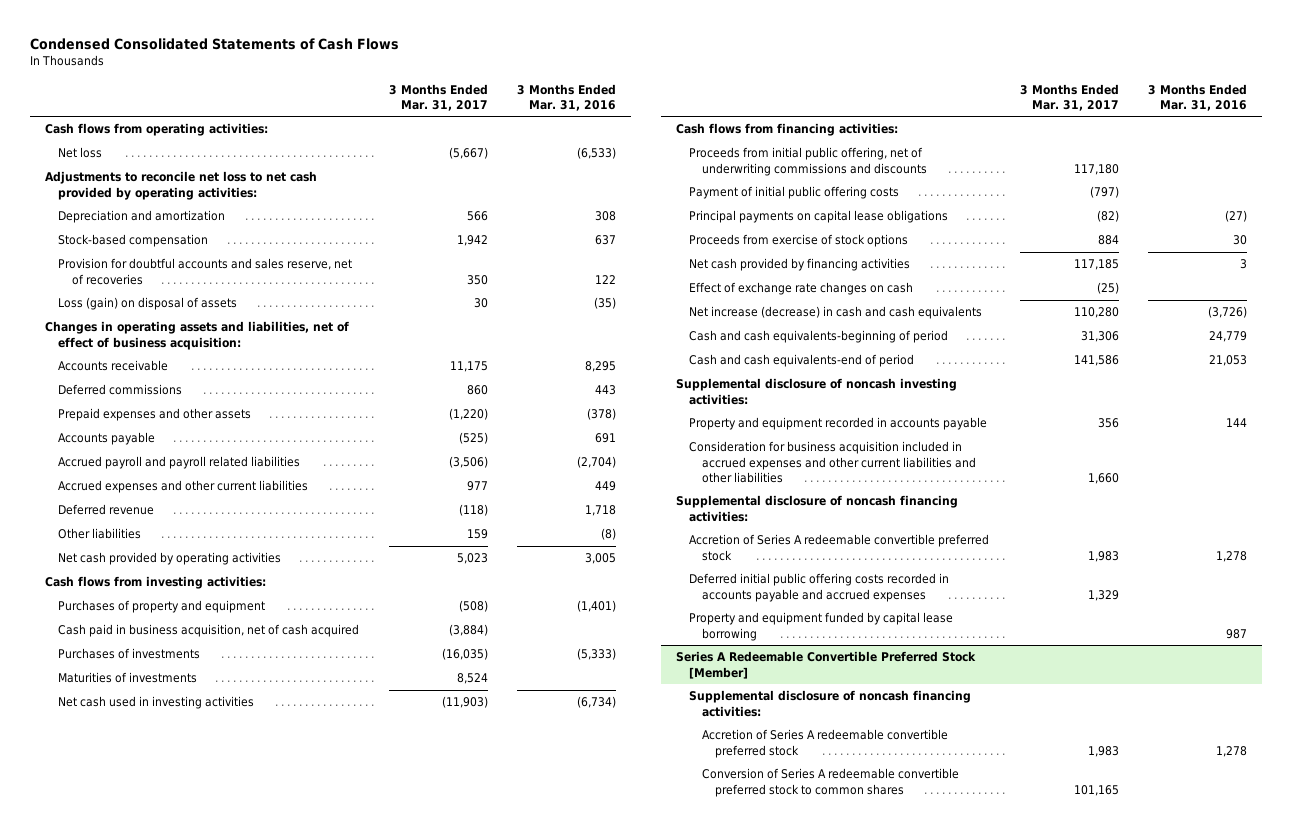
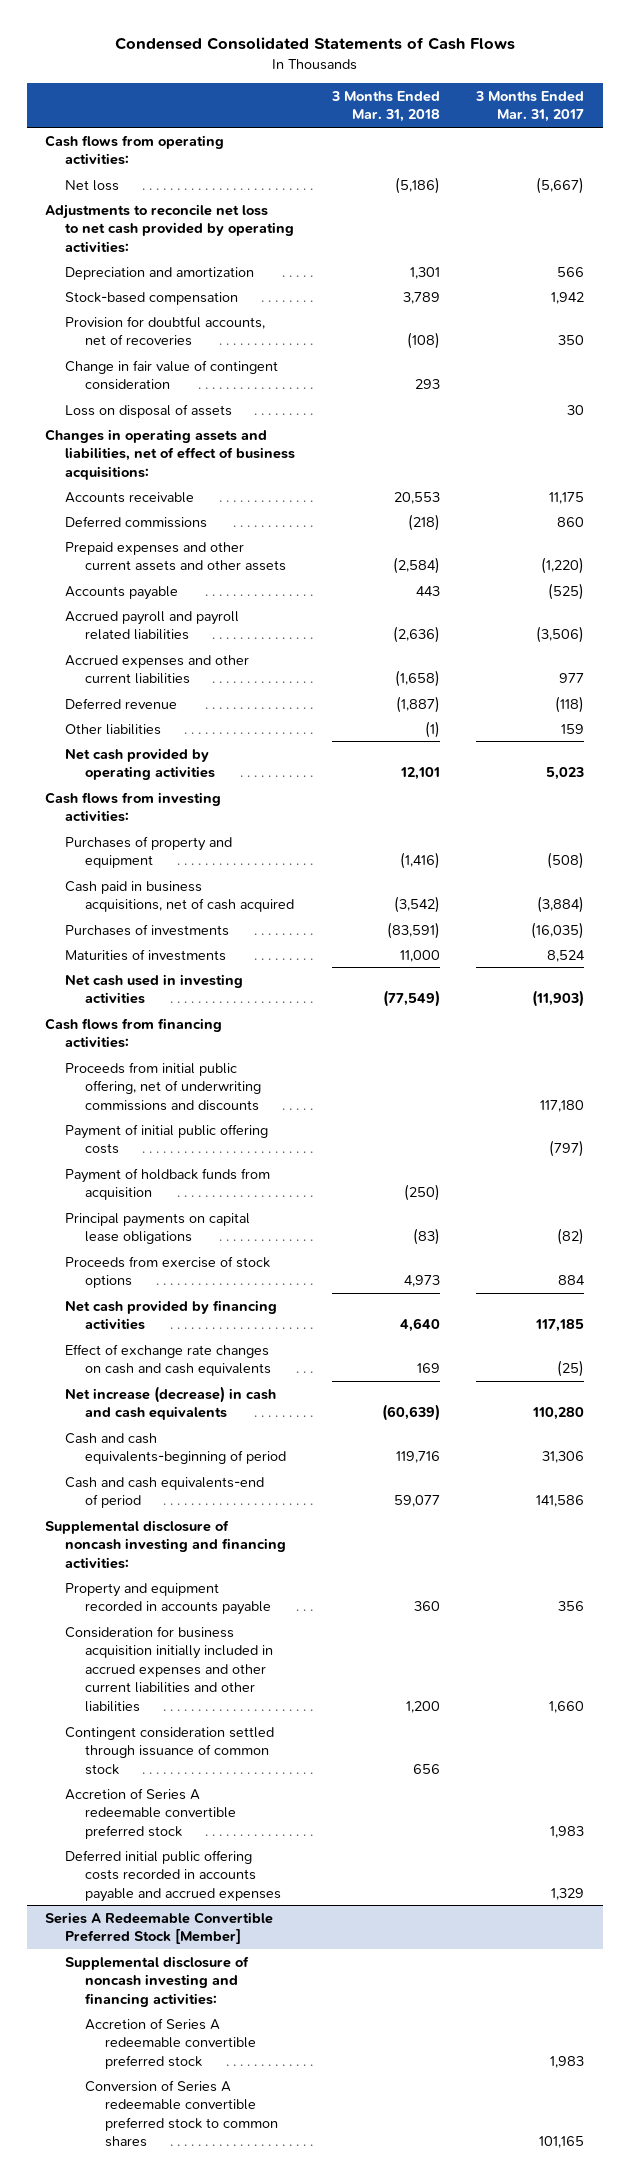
[517,83,617,111] 3 Months Ended Mar. 31, 2016 -> none
none -> [330,90,440,123] 3 Months Ended Mar. 31, 2018
[58,258,353,285] Provision for doubtful accounts and sales reserve, net of recoveries -> [64,315,265,347] Provision for doubtful accounts, net of recoveries
none -> [64,359,278,391] Change in fair value of contingent consideration
[58,297,238,311] Loss (gain) on disposal of assets -> [64,403,232,418] Loss on disposal of assets
[45,321,350,350] Changes in operating assets and liabilities, net of effect of business acquisition: -> [44,428,295,480] Changes in operating assets and liabilities, net of effect of business acquisitions:
[58,408,252,422] Prepaid expenses and other assets -> [64,541,286,572] Prepaid expenses and other current assets and other assets
[58,624,360,638] Cash paid in business acquisition, net of cash acquired -> [64,880,294,913] Cash paid in business acquisitions, net of cash acquired
none -> [64,1167,270,1201] Payment of holdback funds from acquisition
[689,282,914,296] Effect of exchange rate changes on cash -> [64,1343,271,1377] Effect of exchange rate changes on cash and cash equivalents
[675,378,957,405] Supplemental disclosure of noncash investing activities: -> [44,1519,286,1569] Supplemental disclosure of noncash investing and financing activities:
[675,495,958,522] Supplemental disclosure of noncash financing activities: -> none
[689,441,977,483] Consideration for business acquisition included in accrued expenses and other current liabilities and other liabilities -> [64,1625,273,1712] Consideration for business acquisition initially included in accrued expenses and other current liabilities and other liabilities
none -> [64,1726,274,1775] Contingent consideration settled through issuance of common stock
[689,612,954,641] Property and equipment funded by capital lease borrowing -> none
[689,690,972,717] Supplemental disclosure of noncash financing activities: -> [64,1955,249,2007] Supplemental disclosure of noncash investing and financing activities:

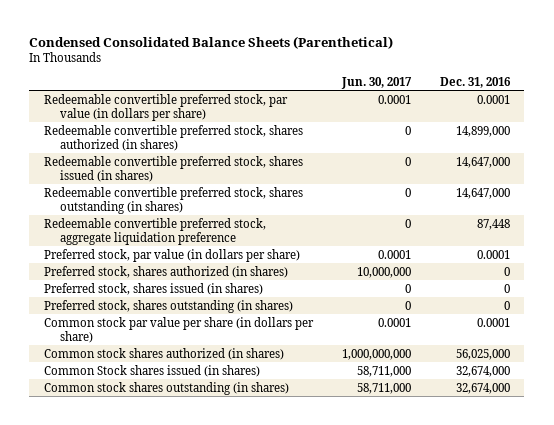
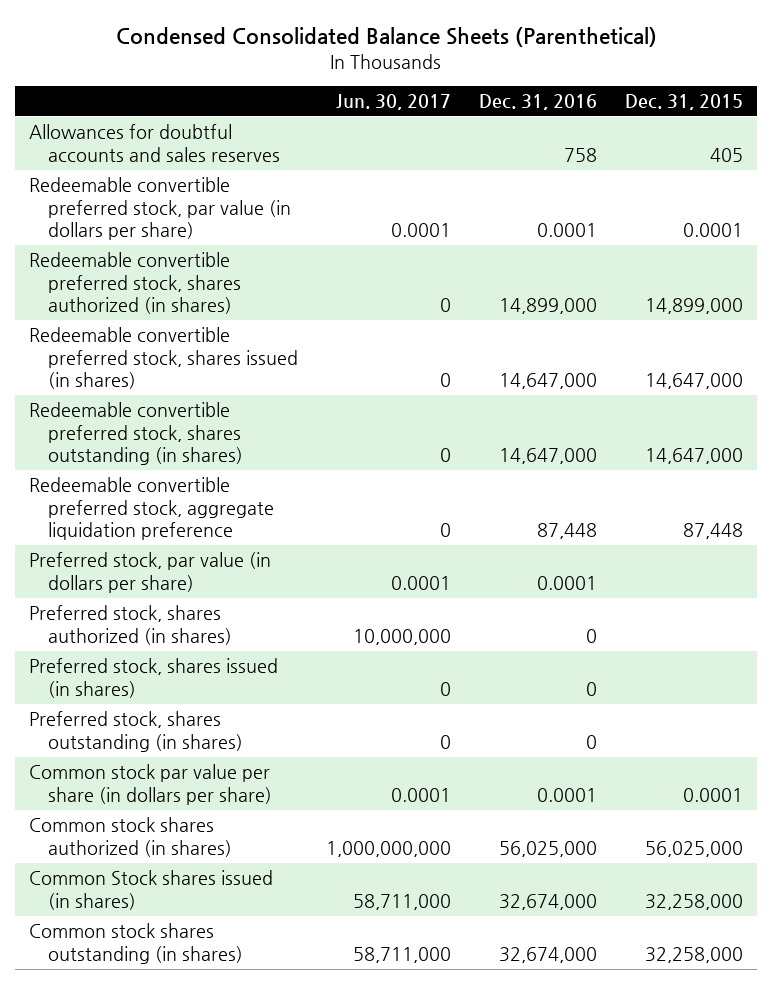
none -> [624,94,743,111] Dec. 31, 2015
none -> [28,124,280,162] Allowances for doubtful accounts and sales reserves

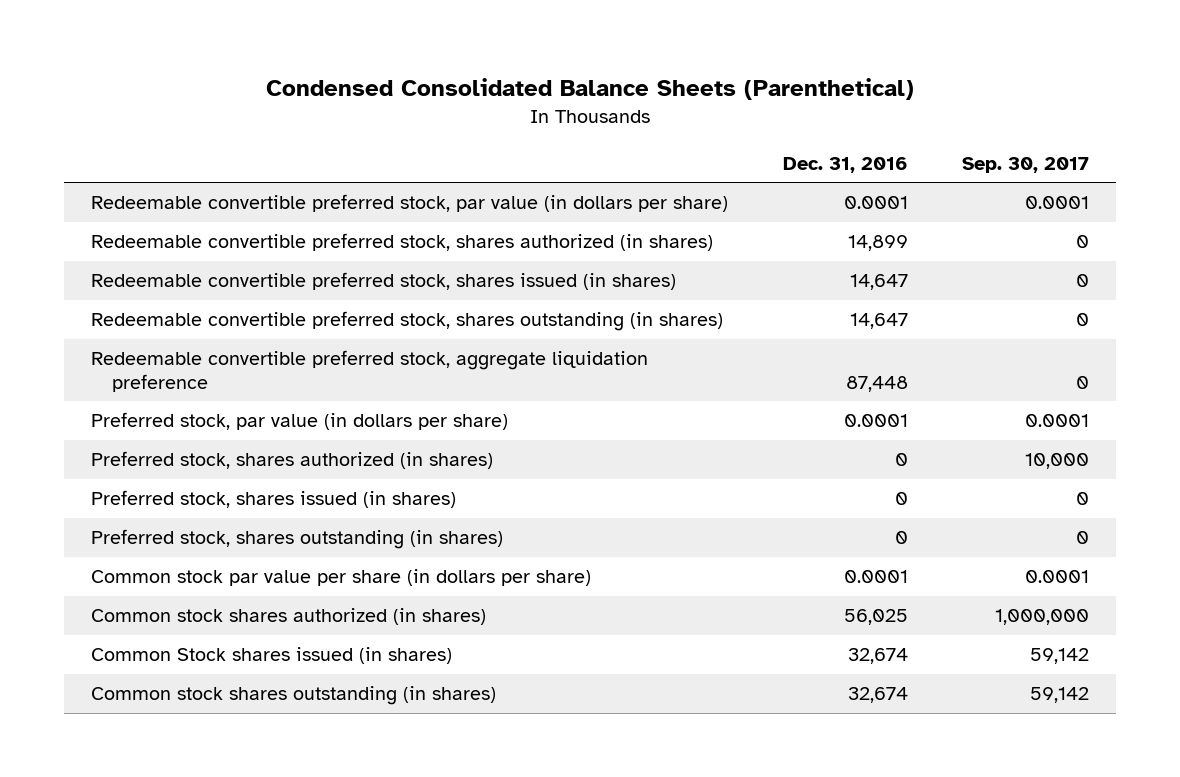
[335,94,451,111] Jun. 30, 2017 -> none
[624,94,743,111] Dec. 31, 2015 -> none
none -> [961,156,1089,173] Sep. 30, 2017
[28,124,280,162] Allowances for doubtful accounts and sales reserves -> none
[498,298,597,315] 14,899,000 -> [847,235,908,252] 14,899
[498,373,597,390] 14,647,000 -> [849,274,908,291] 14,647
[498,448,597,465] 14,647,000 -> [849,313,908,330] 14,647
[498,840,597,857] 56,025,000 -> [843,609,908,626] 56,025
[498,893,597,910] 32,674,000 -> [847,648,908,665] 32,674
[498,946,597,963] 32,674,000 -> [847,687,908,704] 32,674

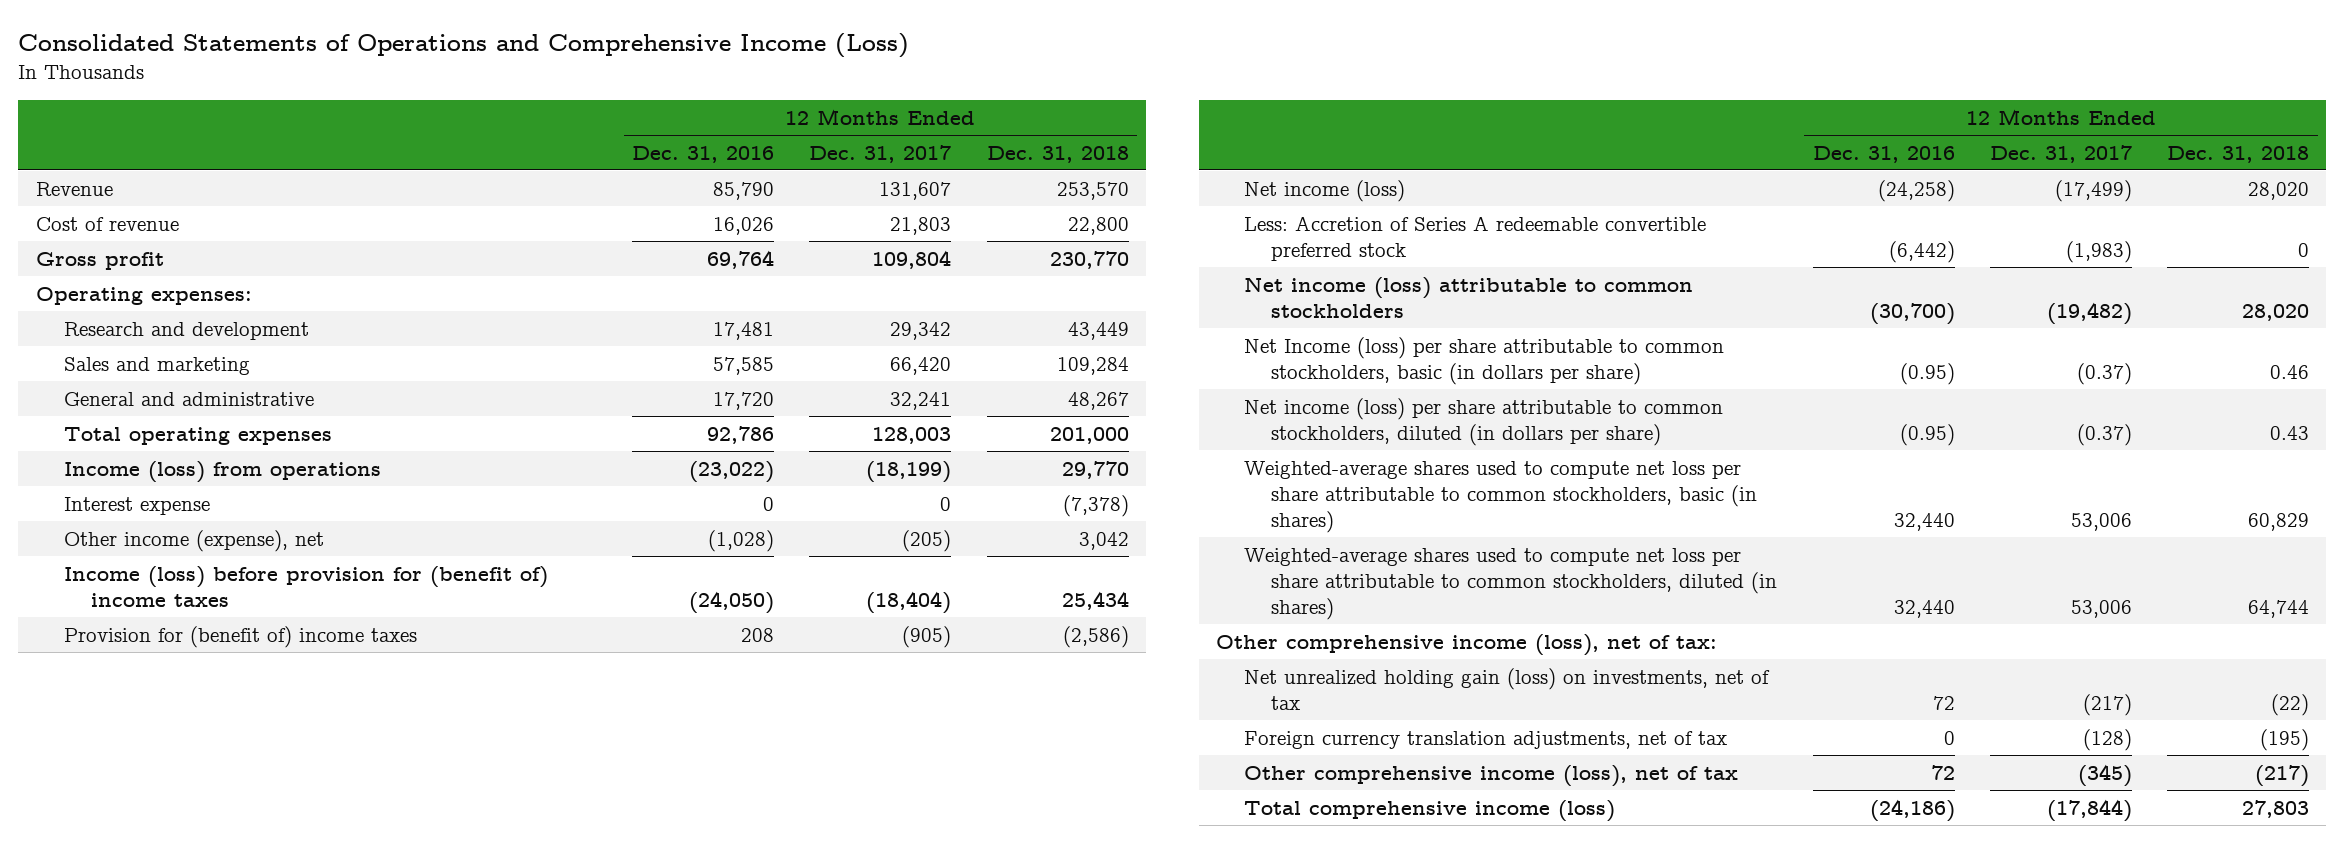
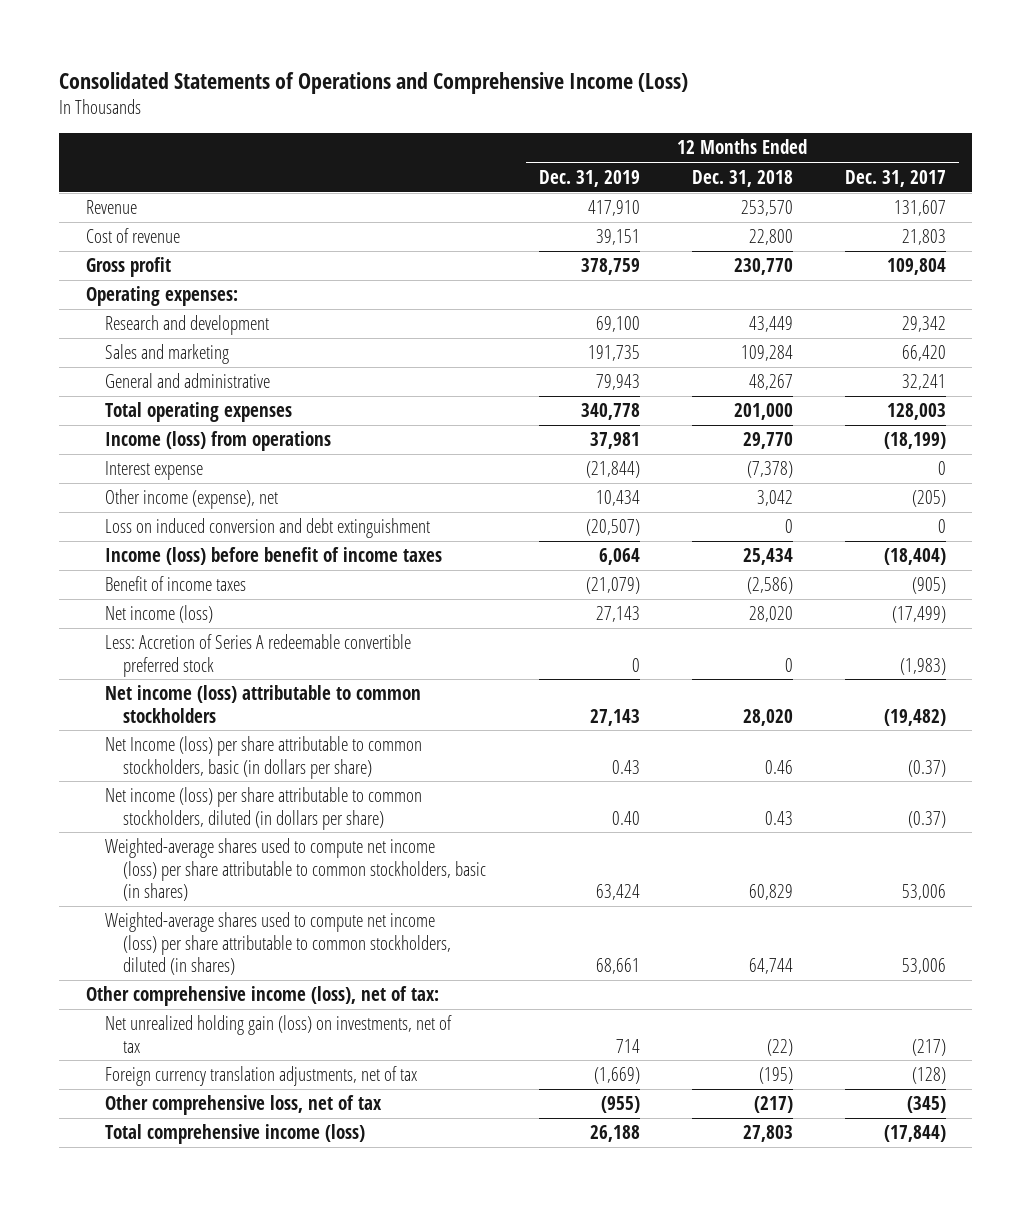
[632,145,775,163] Dec. 31, 2016 -> none
none -> [538,169,640,187] Dec. 31, 2019
none -> [104,518,430,539] Loss on induced conversion and debt extinguishment
[63,565,548,607] Income (loss) before provision for (benefit of) income taxes -> [104,547,442,566] Income (loss) before benefit of income taxes
[63,625,417,648] Provision for (benefit of) income taxes -> [104,576,246,592] Benefit of income taxes
[1243,460,1758,534] Weighted-average shares used to compute net loss per share attributable to common stockholders, basic (in shares) -> [104,838,487,901] Weighted-average shares used to compute net income (loss) per share attributable to common stockholders, basic (in shares)
[1243,547,1778,621] Weighted-average shares used to compute net loss per share attributable to common stockholders, diluted (in shares) -> [104,912,452,975] Weighted-average shares used to compute net income (loss) per share attributable to common stockholders, diluted (in shares)
[1243,764,1738,787] Other comprehensive income (loss), net of tax -> [104,1095,382,1116] Other comprehensive loss, net of tax

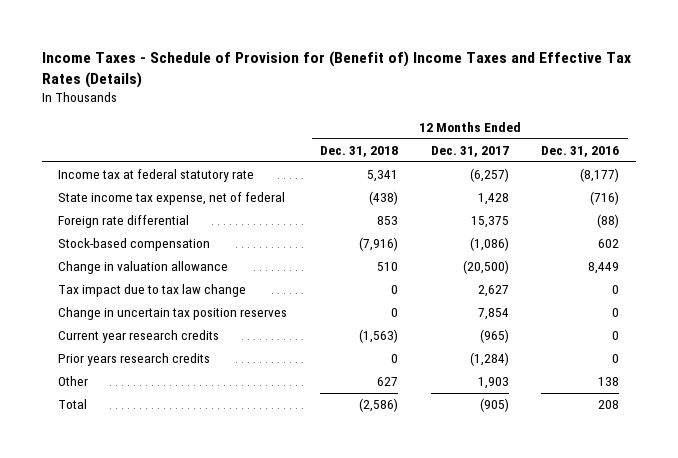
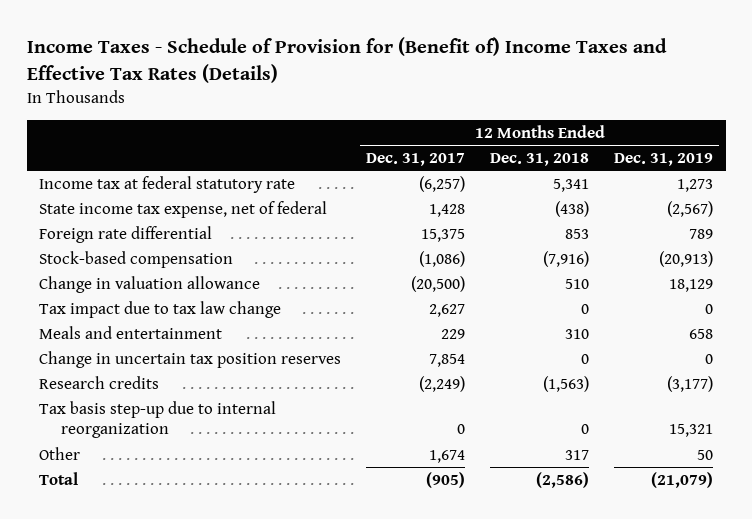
[541,146,620,158] Dec. 31, 2016 -> none
none -> [614,153,714,167] Dec. 31, 2019
none -> [39,325,223,339] Meals and entertainment
[58,353,211,367] Prior years research credits -> none
[58,330,220,344] Current year research credits -> [39,375,160,389] Research credits
[479,329,509,344] (965) -> [419,375,466,392] (2,249)
none -> [39,400,277,439] Tax basis step-up due to internal reorganization
[376,377,398,387] 627 -> [565,449,590,460] 317
[477,377,509,390] 1,903 -> [429,449,466,463] 1,674

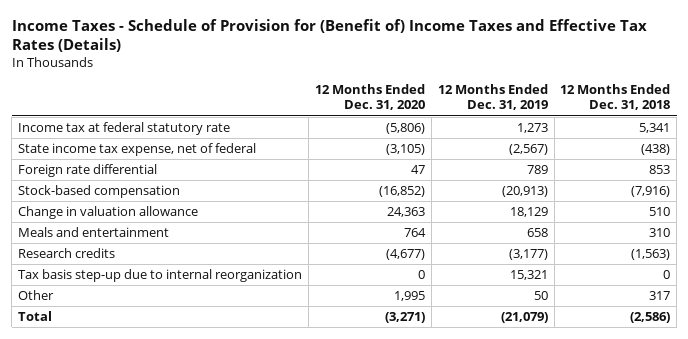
[366,153,466,167] Dec. 31, 2017 -> none
none -> [314,84,425,111] 12 Months Ended Dec. 31, 2020
[39,300,282,318] Tax impact due to tax law change -> none
[39,350,342,368] Change in uncertain tax position reserves -> none

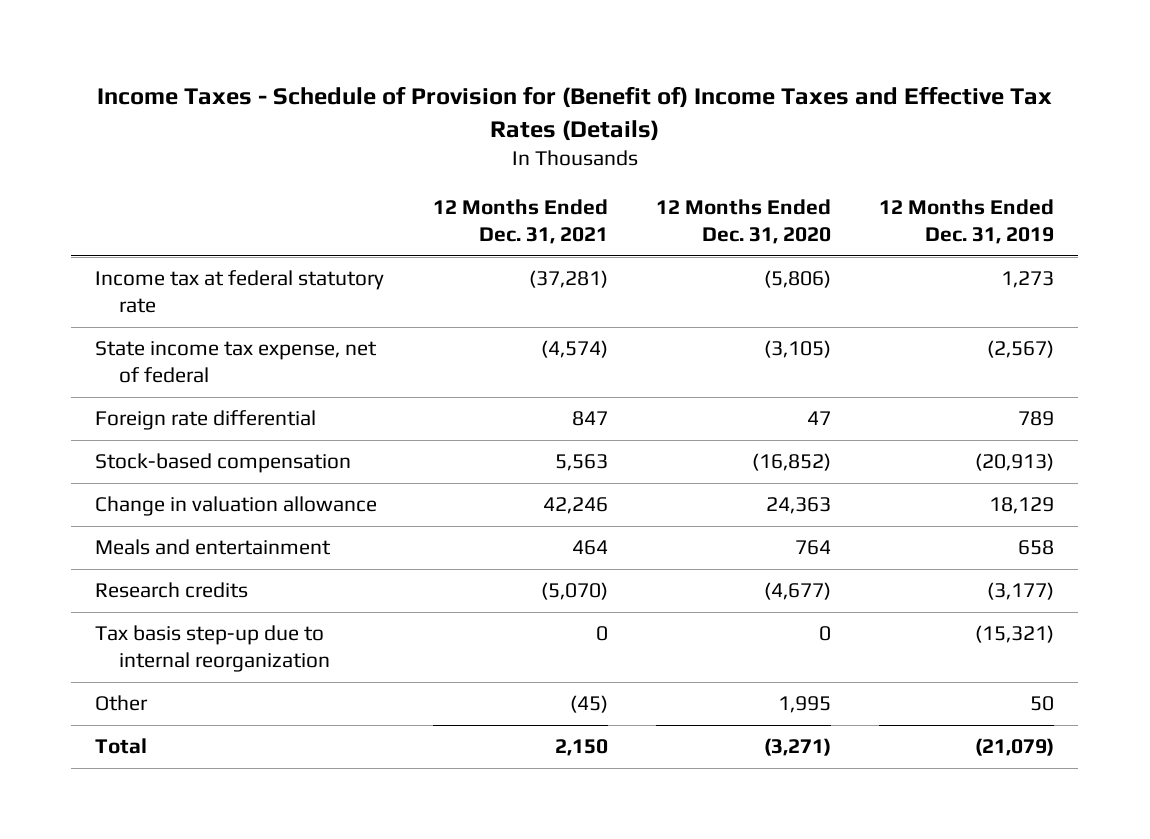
[560,84,671,111] 12 Months Ended Dec. 31, 2018 -> none
none -> [432,199,608,244] 12 Months Ended Dec. 31, 2021
[509,270,548,281] 15,321 -> [975,625,1055,644] (15,321)

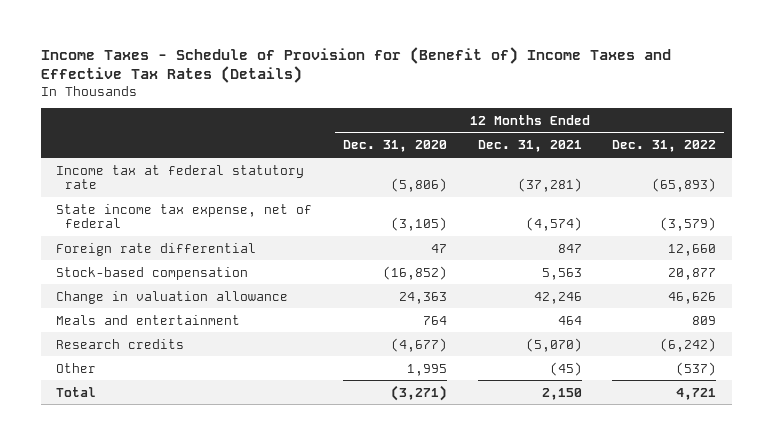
[879,199,1055,244] 12 Months Ended Dec. 31, 2019 -> none
none -> [612,140,717,153] Dec. 31, 2022
[95,625,331,673] Tax basis step-up due to internal reorganization -> none

